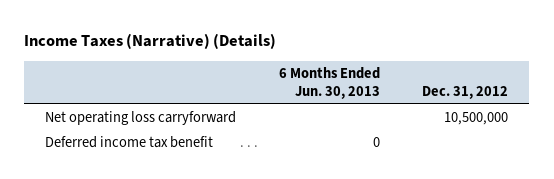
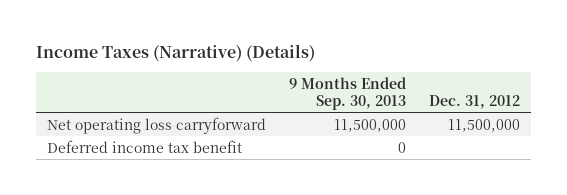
[278,66,380,99] 6 Months Ended Jun. 30, 2013 -> none
none -> [289,76,407,110] 9 Months Ended Sep. 30, 2013
[444,112,509,126] 10,500,000 -> [447,118,520,132] 11,500,000

